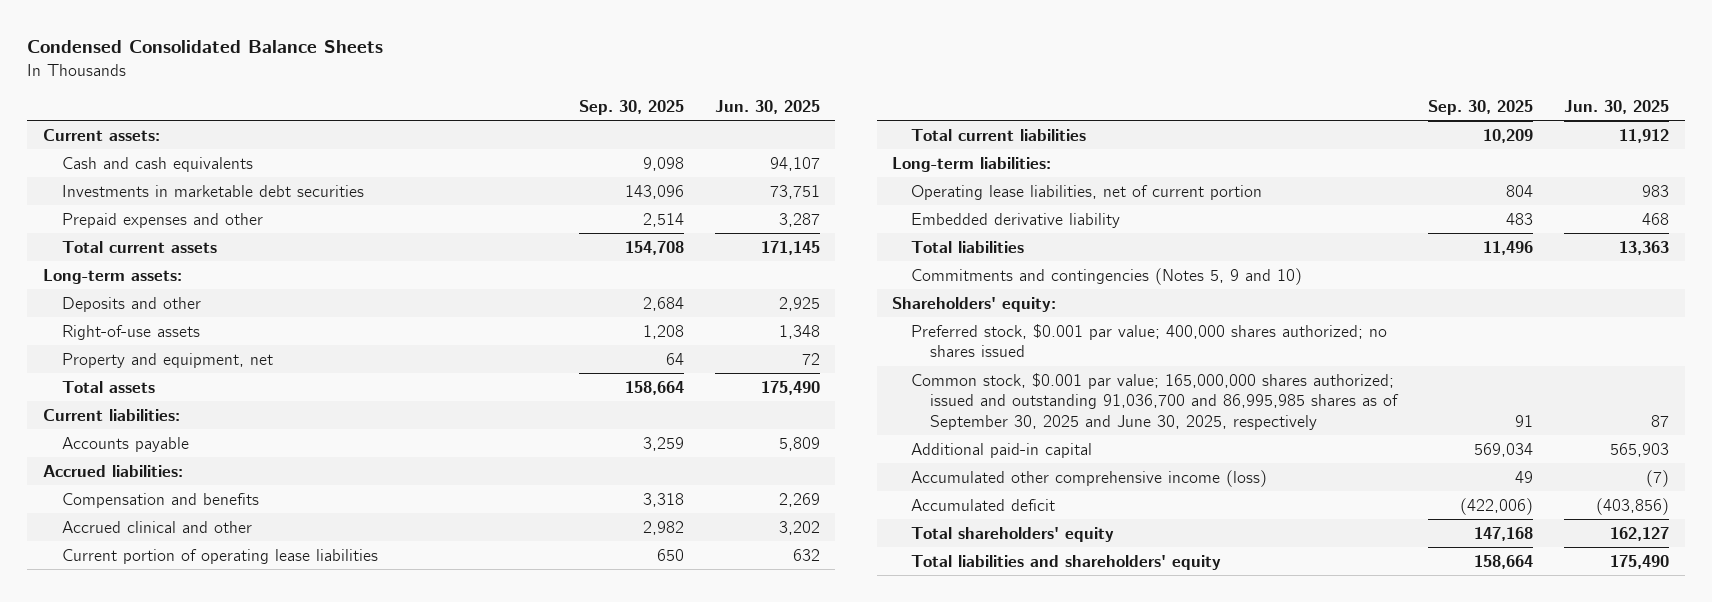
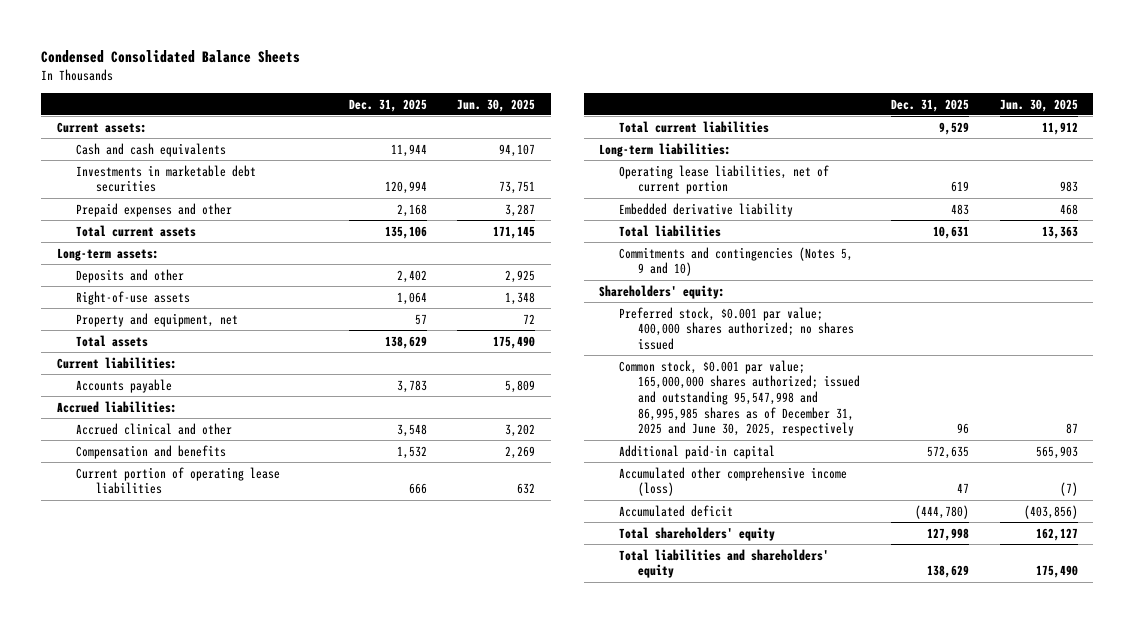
[578,100,684,116] Sep. 30, 2025 -> none
none -> [348,98,427,112] Dec. 31, 2025
[61,492,259,508] Compensation and benefits -> [76,444,227,459] Compensation and benefits
[911,372,1400,431] Common stock, $0.001 par value; 165,000,000 shares authorized; issued and outstanding 91,036,700 and 86,995,985 shares as of September 30, 2025 and June 30, 2025, respectively -> [618,359,861,437] Common stock, $0.001 par value; 165,000,000 shares authorized; issued and outstanding 95,547,998 and 86,995,985 shares as of December 31, 2025 and June 30, 2025, respectively

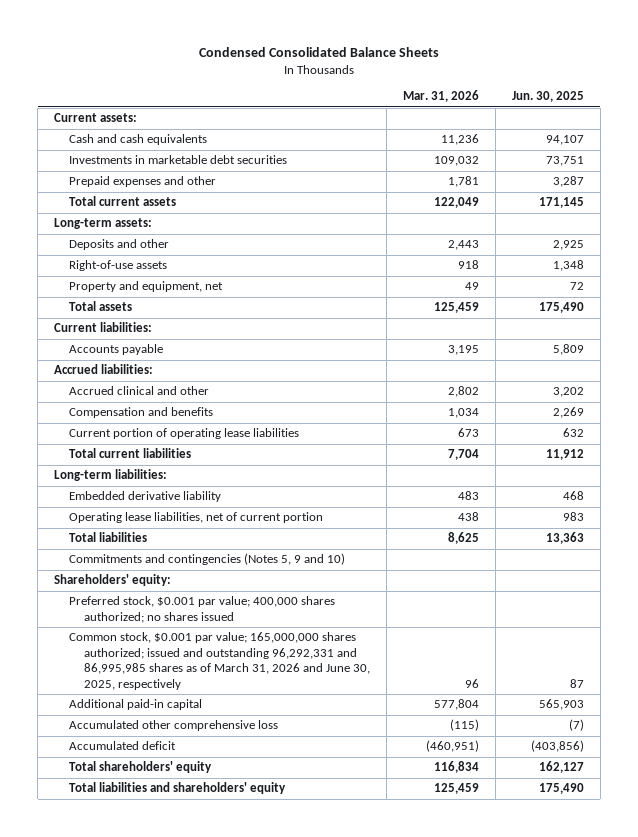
[348,98,427,112] Dec. 31, 2025 -> none
none -> [402,90,479,103] Mar. 31, 2026
[618,164,829,195] Operating lease liabilities, net of current portion -> [69,512,324,524] Operating lease liabilities, net of current portion
[618,359,861,437] Common stock, $0.001 par value; 165,000,000 shares authorized; issued and outstanding 95,547,998 and 86,995,985 shares as of December 31, 2025 and June 30, 2025, respectively -> [69,632,371,690] Common stock, $0.001 par value; 165,000,000 shares authorized; issued and outstanding 96,292,331 and 86,995,985 shares as of March 31, 2026 and June 30, 2025, respectively
[618,466,847,497] Accumulated other comprehensive income (loss) -> [69,720,279,732] Accumulated other comprehensive loss

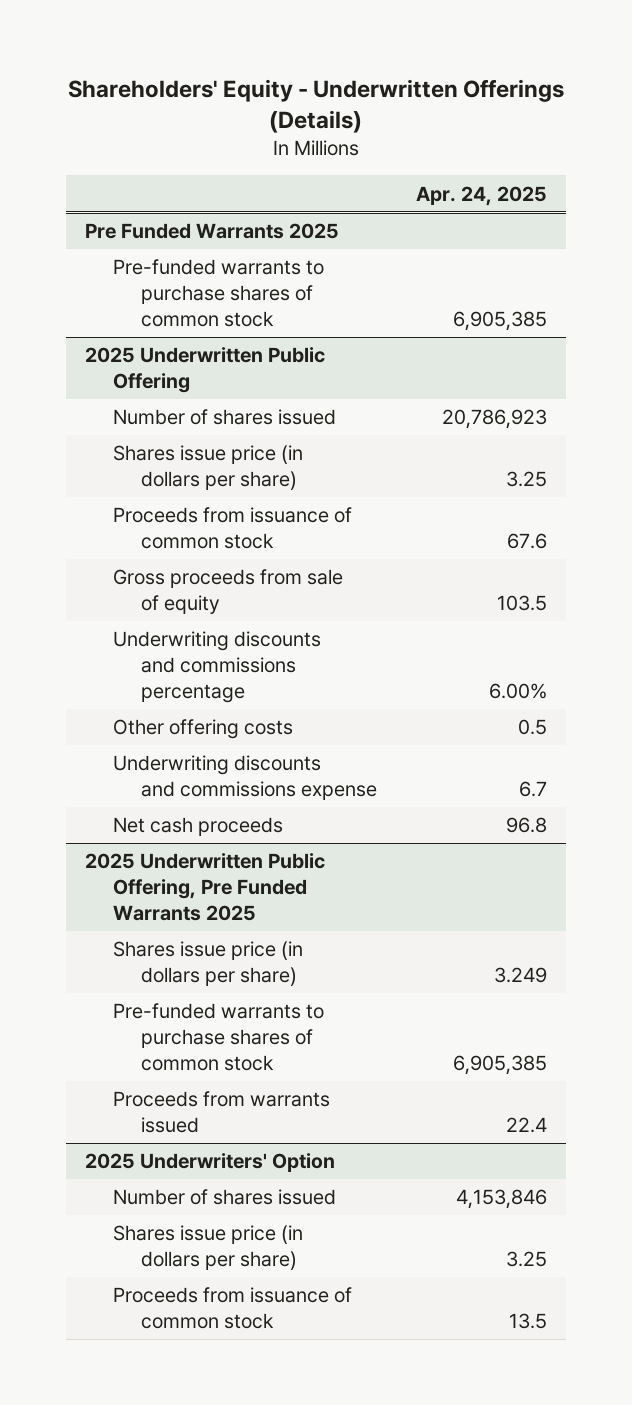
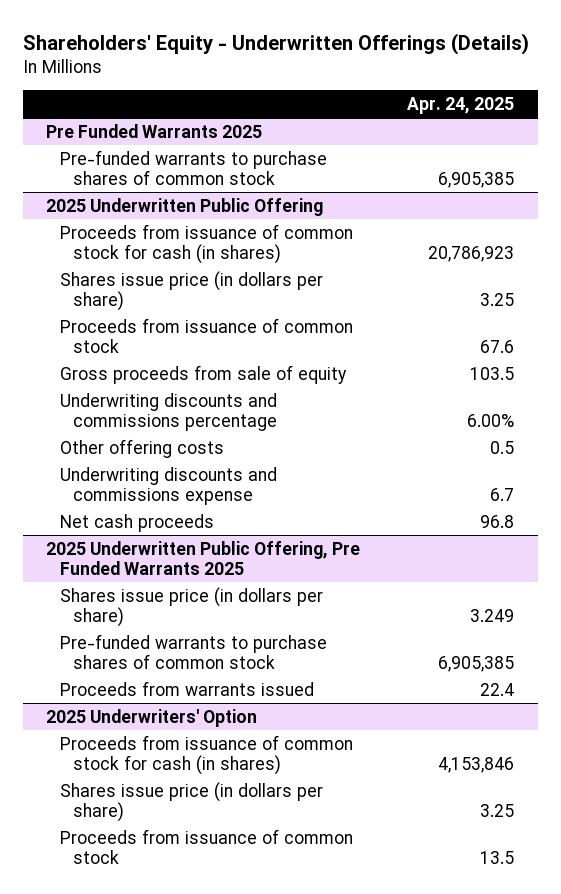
[112,409,336,426] Number of shares issued -> [59,223,353,264] Proceeds from issuance of common stock for cash (in shares)
[112,1189,336,1206] Number of shares issued -> [59,734,353,775] Proceeds from issuance of common stock for cash (in shares)

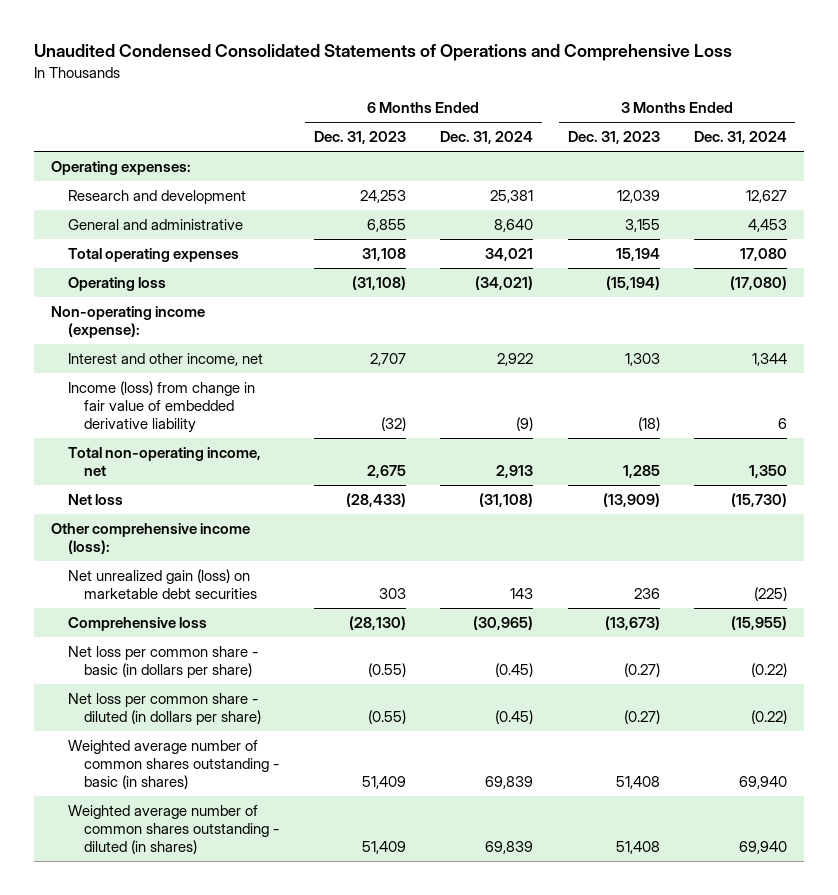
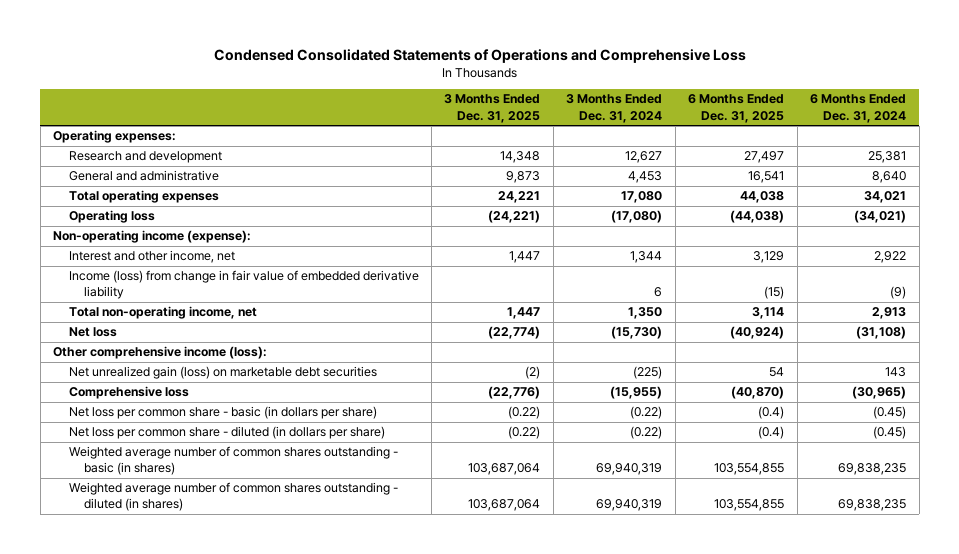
[34,44,733,62] Unaudited Condensed Consolidated Statements of Operations and Comprehensive Loss -> [213,48,746,63] Condensed Consolidated Statements of Operations and Comprehensive Loss
[313,131,406,145] Dec. 31, 2023 -> none
[567,131,660,145] Dec. 31, 2023 -> none
none -> [444,94,541,123] 3 Months Ended Dec. 31, 2025
none -> [688,94,785,123] 6 Months Ended Dec. 31, 2025
[485,775,534,789] 69,839 -> [838,463,907,476] 69,838,235
[738,775,787,789] 69,940 -> [596,463,663,476] 69,940,319
[485,840,534,854] 69,839 -> [838,499,907,512] 69,838,235
[738,840,787,854] 69,940 -> [596,499,663,512] 69,940,319

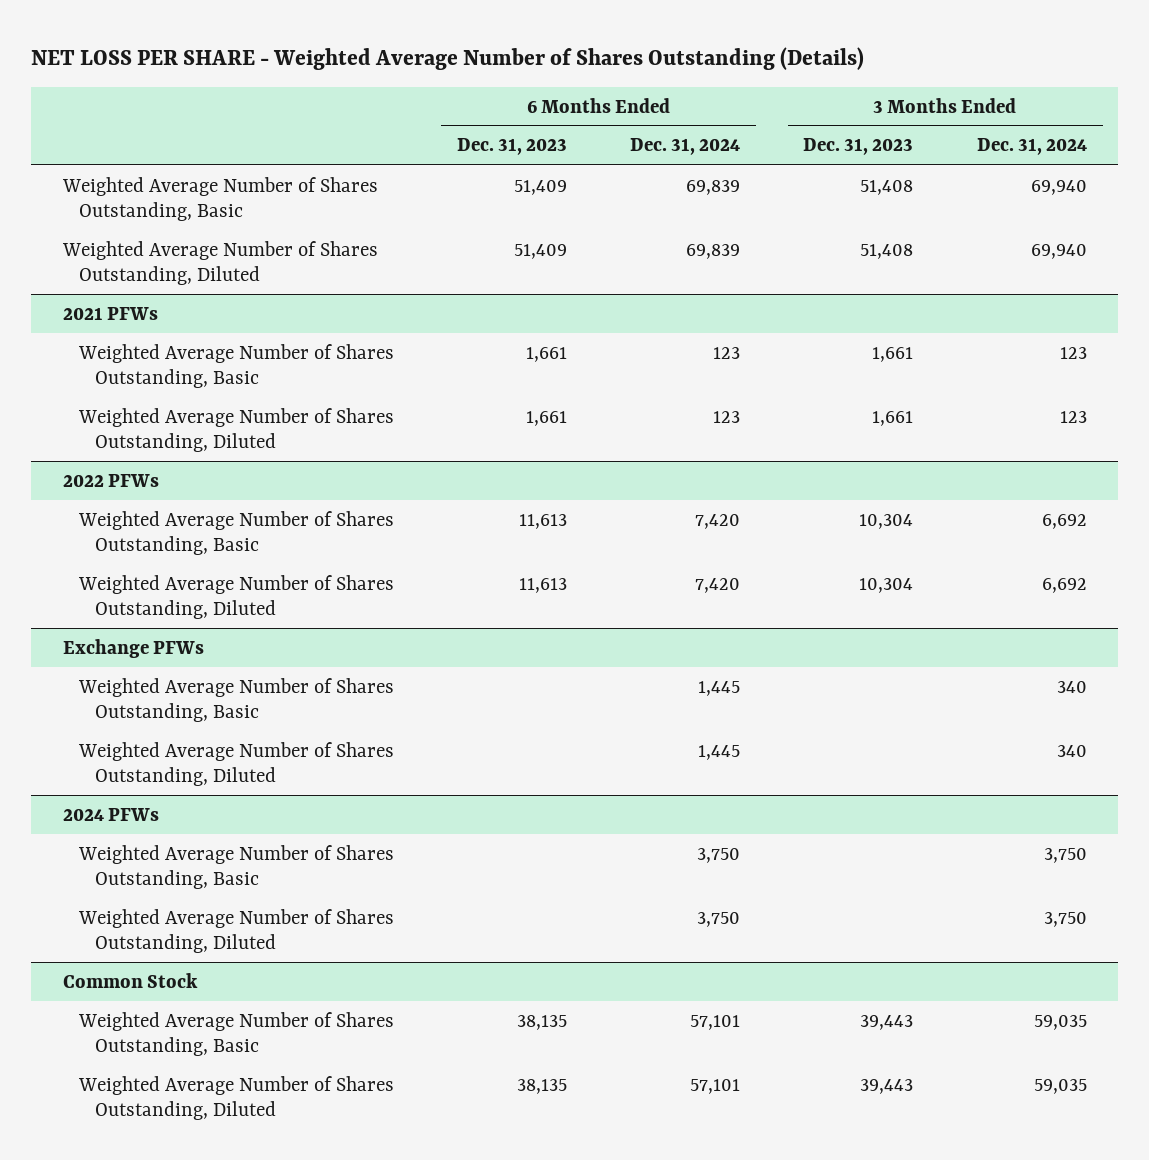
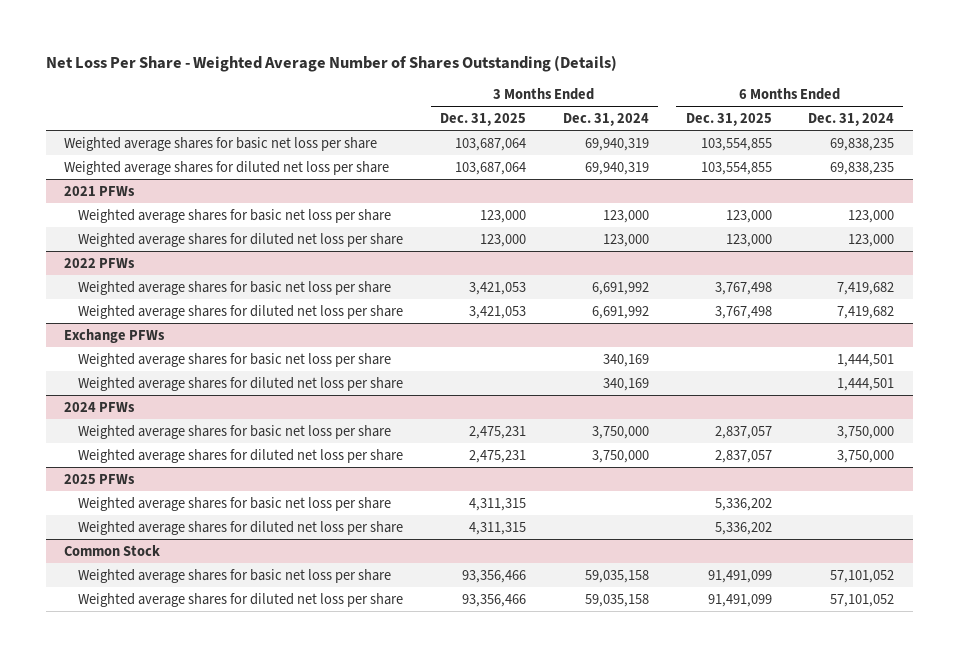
[30,46,864,70] NET LOSS PER SHARE - Weighted Average Number of Shares Outstanding (Details) -> [45,55,617,73] Net Loss Per Share - Weighted Average Number of Shares Outstanding (Details)
[456,138,567,156] Dec. 31, 2023 -> none
[803,138,914,156] Dec. 31, 2023 -> none
none -> [440,113,527,127] Dec. 31, 2025
none -> [685,113,772,127] Dec. 31, 2025
[61,176,378,222] Weighted Average Number of Shares Outstanding, Basic -> [64,136,378,151] Weighted average shares for basic net loss per share
[686,179,741,195] 69,839 -> [830,137,895,151] 69,838,235
[1030,179,1087,195] 69,940 -> [584,137,649,151] 69,940,319
[61,240,378,286] Weighted Average Number of Shares Outstanding, Diluted -> [64,160,390,175] Weighted average shares for diluted net loss per share
[686,243,741,259] 69,839 -> [830,161,895,175] 69,838,235
[1030,243,1087,259] 69,940 -> [584,161,649,175] 69,940,319
[77,343,394,389] Weighted Average Number of Shares Outstanding, Basic -> [78,208,392,223] Weighted average shares for basic net loss per share
[713,346,741,359] 123 -> [848,209,895,223] 123,000
[1059,346,1087,359] 123 -> [602,209,649,223] 123,000
[77,407,394,453] Weighted Average Number of Shares Outstanding, Diluted -> [78,232,404,247] Weighted average shares for diluted net loss per share
[713,410,741,423] 123 -> [848,233,895,247] 123,000
[1059,410,1087,423] 123 -> [602,233,649,247] 123,000
[77,510,394,556] Weighted Average Number of Shares Outstanding, Basic -> [78,280,392,295] Weighted average shares for basic net loss per share
[695,513,741,529] 7,420 -> [837,281,895,295] 7,419,682
[1041,513,1087,529] 6,692 -> [591,281,649,295] 6,691,992
[77,574,394,620] Weighted Average Number of Shares Outstanding, Diluted -> [78,304,404,319] Weighted average shares for diluted net loss per share
[695,577,741,593] 7,420 -> [837,305,895,319] 7,419,682
[1041,577,1087,593] 6,692 -> [591,305,649,319] 6,691,992
[77,677,394,723] Weighted Average Number of Shares Outstanding, Basic -> [78,352,392,367] Weighted average shares for basic net loss per share
[698,680,741,696] 1,445 -> [837,353,895,367] 1,444,501
[1056,680,1087,693] 340 -> [602,353,649,367] 340,169
[77,741,394,787] Weighted Average Number of Shares Outstanding, Diluted -> [78,376,404,391] Weighted average shares for diluted net loss per share
[698,744,741,760] 1,445 -> [837,377,895,391] 1,444,501
[1056,744,1087,757] 340 -> [602,377,649,391] 340,169
[77,844,394,890] Weighted Average Number of Shares Outstanding, Basic -> [78,424,392,439] Weighted average shares for basic net loss per share
[697,847,741,863] 3,750 -> [837,425,895,439] 3,750,000
[1043,847,1087,863] 3,750 -> [591,425,649,439] 3,750,000
[77,908,394,954] Weighted Average Number of Shares Outstanding, Diluted -> [78,448,404,463] Weighted average shares for diluted net loss per share
[697,911,741,927] 3,750 -> [837,449,895,463] 3,750,000
[1043,911,1087,927] 3,750 -> [591,449,649,463] 3,750,000
none -> [64,473,136,484] 2025 PFWs
none -> [78,496,392,511] Weighted average shares for basic net loss per share
none -> [78,520,404,535] Weighted average shares for diluted net loss per share
[77,1011,394,1057] Weighted Average Number of Shares Outstanding, Basic -> [78,568,392,583] Weighted average shares for basic net loss per share
[690,1014,741,1030] 57,101 -> [830,569,895,583] 57,101,052
[1033,1014,1087,1030] 59,035 -> [584,569,649,583] 59,035,158
[77,1075,394,1121] Weighted Average Number of Shares Outstanding, Diluted -> [78,592,404,607] Weighted average shares for diluted net loss per share
[690,1078,741,1094] 57,101 -> [830,593,895,607] 57,101,052
[1033,1078,1087,1094] 59,035 -> [584,593,649,607] 59,035,158

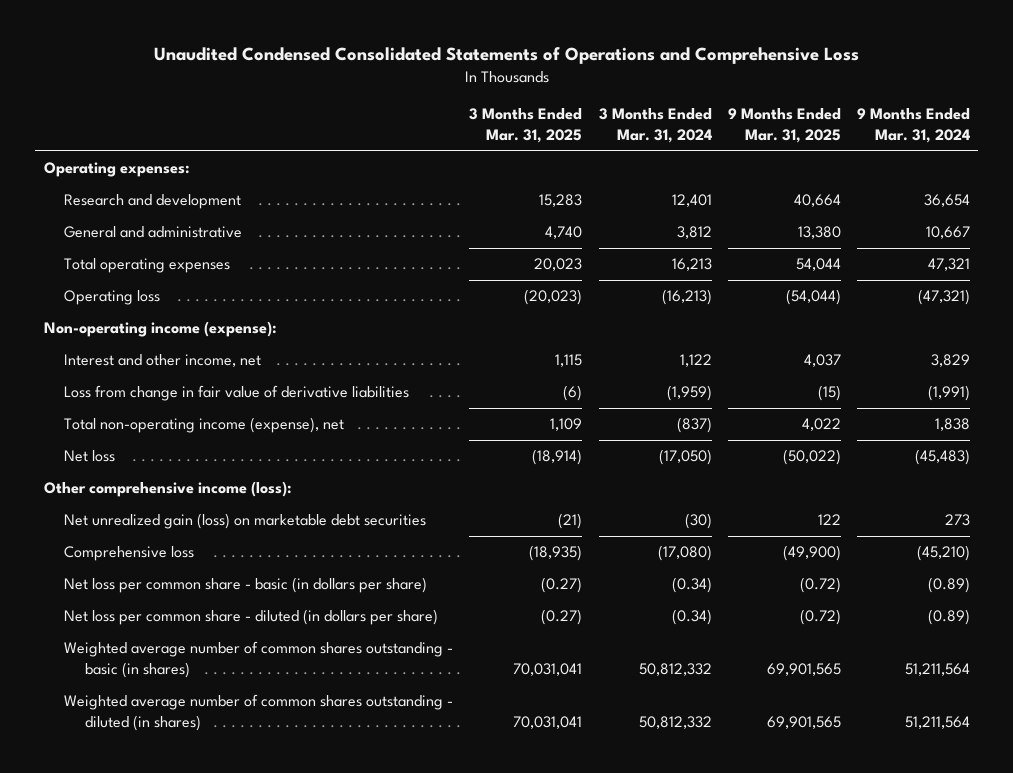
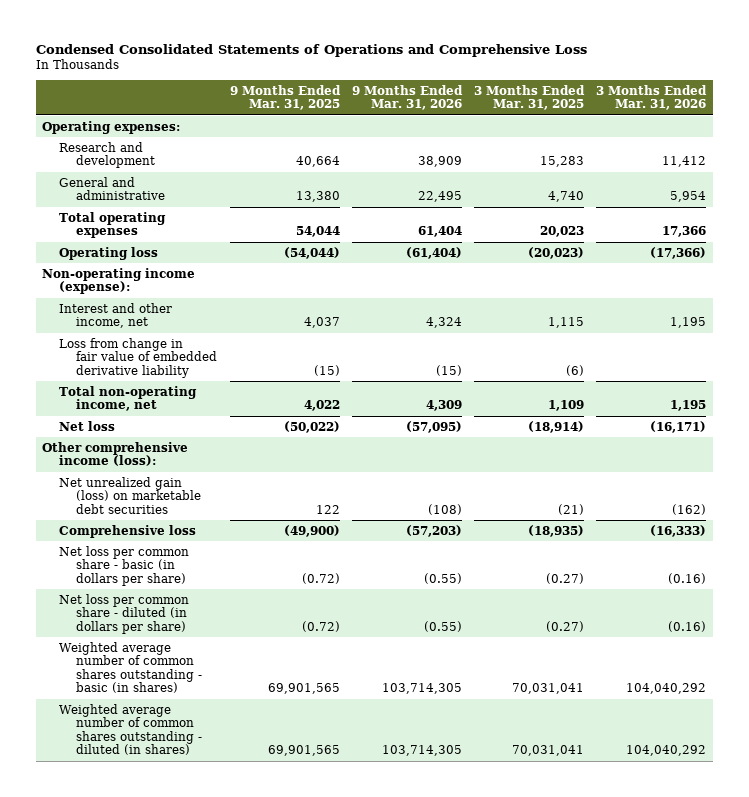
[153,47,859,65] Unaudited Condensed Consolidated Statements of Operations and Comprehensive Loss -> [36,43,588,57] Condensed Consolidated Statements of Operations and Comprehensive Loss
[598,108,712,143] 3 Months Ended Mar. 31, 2024 -> none
[856,108,970,143] 9 Months Ended Mar. 31, 2024 -> none
none -> [351,84,463,111] 9 Months Ended Mar. 31, 2026
none -> [596,84,708,111] 3 Months Ended Mar. 31, 2026
[64,385,410,402] Loss from change in fair value of derivative liabilities -> [59,337,218,378] Loss from change in fair value of embedded derivative liability
[64,417,345,434] Total non-operating income (expense), net -> [59,385,198,412] Total non-operating income, net

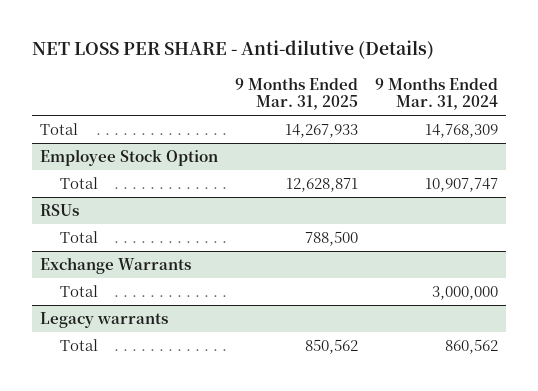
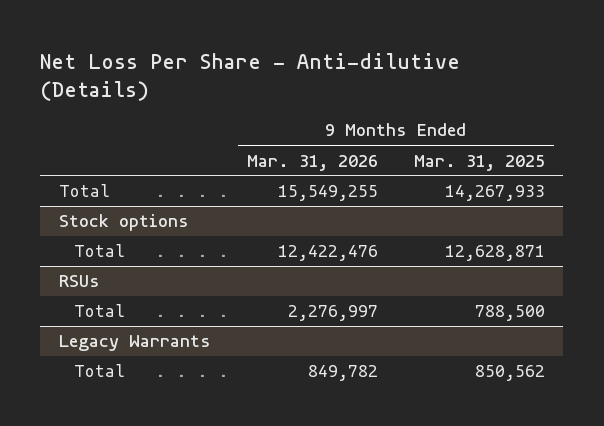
[31,40,434,60] NET LOSS PER SHARE - Anti-dilutive (Details) -> [40,52,461,101] Net Loss Per Share - Anti-dilutive (Details)
[374,76,498,111] 9 Months Ended Mar. 31, 2024 -> none
none -> [246,154,378,171] Mar. 31, 2026
[40,149,219,167] Employee Stock Option -> [58,214,189,232] Stock options
[40,257,192,275] Exchange Warrants -> none
[60,285,99,298] Total -> none
[40,312,169,329] Legacy warrants -> [58,335,211,352] Legacy Warrants

